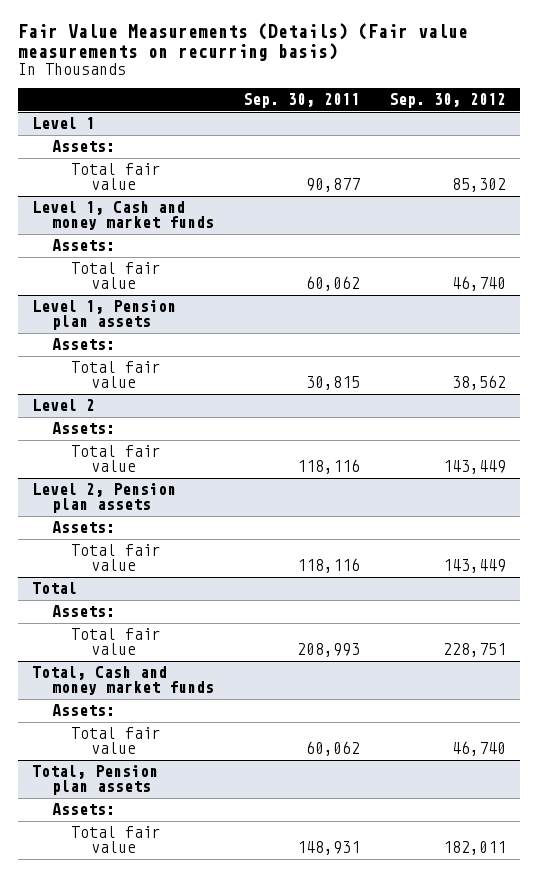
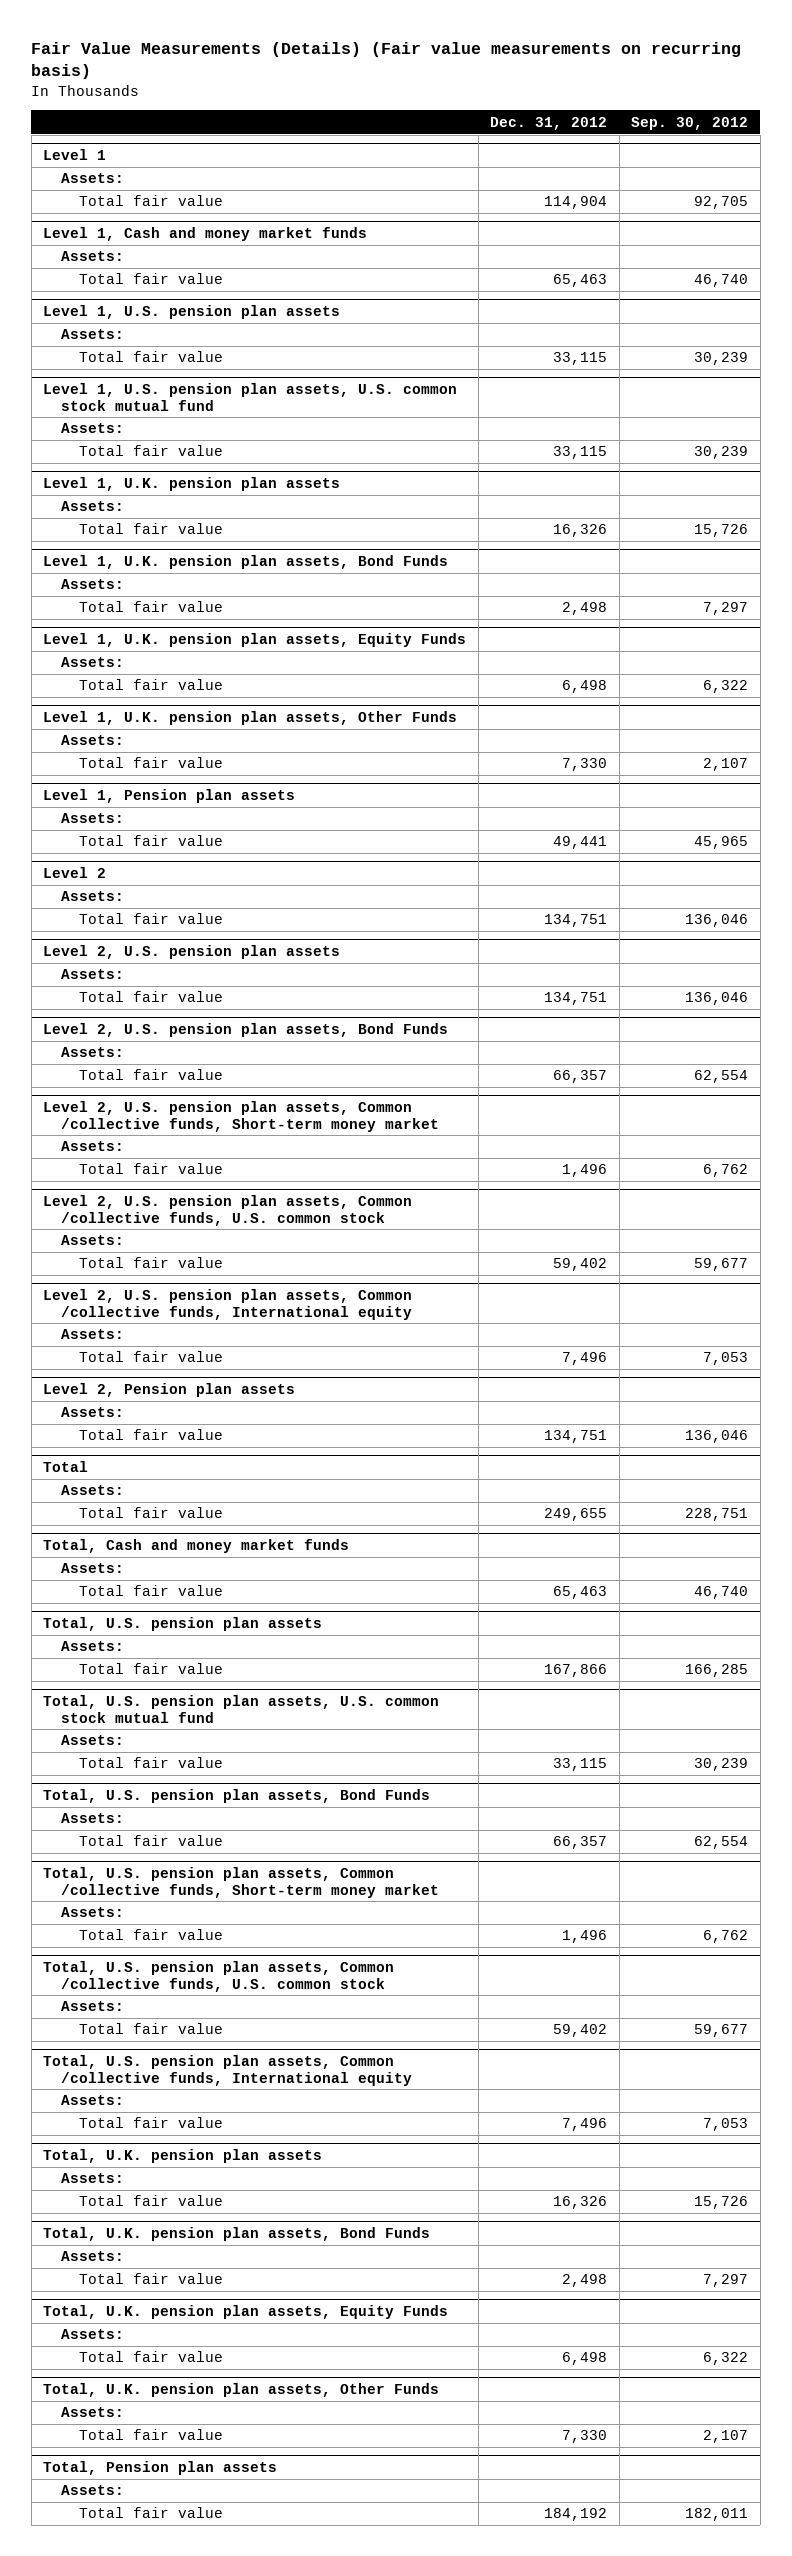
[242,92,360,108] Sep. 30, 2011 -> none
none -> [490,116,608,130] Dec. 31, 2012
[451,178,506,193] 85,302 -> [694,196,749,210] 92,705
none -> [43,304,341,319] Level 1, U.S. pension plan assets
none -> [61,329,125,340] Assets:
none -> [79,351,224,363] Total fair value
none -> [43,382,458,411] Level 1, U.S. pension plan assets, U.S. common stock mutual fund
none -> [61,423,125,434] Assets:
none -> [79,445,224,457] Total fair value
none -> [43,476,341,491] Level 1, U.K. pension plan assets
none -> [61,501,125,512] Assets:
none -> [79,523,224,535] Total fair value
none -> [43,554,449,569] Level 1, U.K. pension plan assets, Bond Funds
none -> [61,579,125,590] Assets:
none -> [79,601,224,613] Total fair value
none -> [43,632,467,647] Level 1, U.K. pension plan assets, Equity Funds
none -> [61,657,125,668] Assets:
none -> [79,679,224,691] Total fair value
none -> [43,710,458,725] Level 1, U.K. pension plan assets, Other Funds
none -> [61,735,125,746] Assets:
none -> [79,757,224,769] Total fair value
[451,375,506,391] 38,562 -> [694,836,749,850] 45,965
[442,460,506,475] 143,449 -> [685,914,749,928] 136,046
none -> [43,944,341,959] Level 2, U.S. pension plan assets
none -> [61,969,125,980] Assets:
none -> [79,991,224,1003] Total fair value
none -> [43,1022,449,1037] Level 2, U.S. pension plan assets, Bond Funds
none -> [61,1047,125,1058] Assets:
none -> [79,1069,224,1081] Total fair value
none -> [43,1100,440,1132] Level 2, U.S. pension plan assets, Common /collective funds, Short-term money market
none -> [61,1141,125,1152] Assets:
none -> [79,1163,224,1175] Total fair value
none -> [43,1194,413,1226] Level 2, U.S. pension plan assets, Common /collective funds, U.S. common stock
none -> [61,1235,125,1246] Assets:
none -> [79,1257,224,1269] Total fair value
none -> [43,1288,413,1320] Level 2, U.S. pension plan assets, Common /collective funds, International equity
none -> [61,1329,125,1340] Assets:
none -> [79,1351,224,1363] Total fair value
[442,559,506,574] 143,449 -> [685,1430,749,1444] 136,046
none -> [43,1616,323,1631] Total, U.S. pension plan assets
none -> [61,1641,125,1652] Assets:
none -> [79,1663,224,1675] Total fair value
none -> [43,1694,440,1723] Total, U.S. pension plan assets, U.S. common stock mutual fund
none -> [61,1735,125,1746] Assets:
none -> [79,1757,224,1769] Total fair value
none -> [43,1788,431,1803] Total, U.S. pension plan assets, Bond Funds
none -> [61,1813,125,1824] Assets:
none -> [79,1835,224,1847] Total fair value
none -> [43,1866,440,1898] Total, U.S. pension plan assets, Common /collective funds, Short-term money market
none -> [61,1907,125,1918] Assets:
none -> [79,1929,224,1941] Total fair value
none -> [43,1960,395,1992] Total, U.S. pension plan assets, Common /collective funds, U.S. common stock
none -> [61,2001,125,2012] Assets:
none -> [79,2023,224,2035] Total fair value
none -> [43,2054,413,2086] Total, U.S. pension plan assets, Common /collective funds, International equity
none -> [61,2095,125,2106] Assets:
none -> [79,2117,224,2129] Total fair value
none -> [43,2148,323,2163] Total, U.K. pension plan assets
none -> [61,2173,125,2184] Assets:
none -> [79,2195,224,2207] Total fair value
none -> [43,2226,431,2241] Total, U.K. pension plan assets, Bond Funds
none -> [61,2251,125,2262] Assets:
none -> [79,2273,224,2285] Total fair value
none -> [43,2304,449,2319] Total, U.K. pension plan assets, Equity Funds
none -> [61,2329,125,2340] Assets:
none -> [79,2351,224,2363] Total fair value
none -> [43,2382,440,2397] Total, U.K. pension plan assets, Other Funds
none -> [61,2407,125,2418] Assets:
none -> [79,2429,224,2441] Total fair value

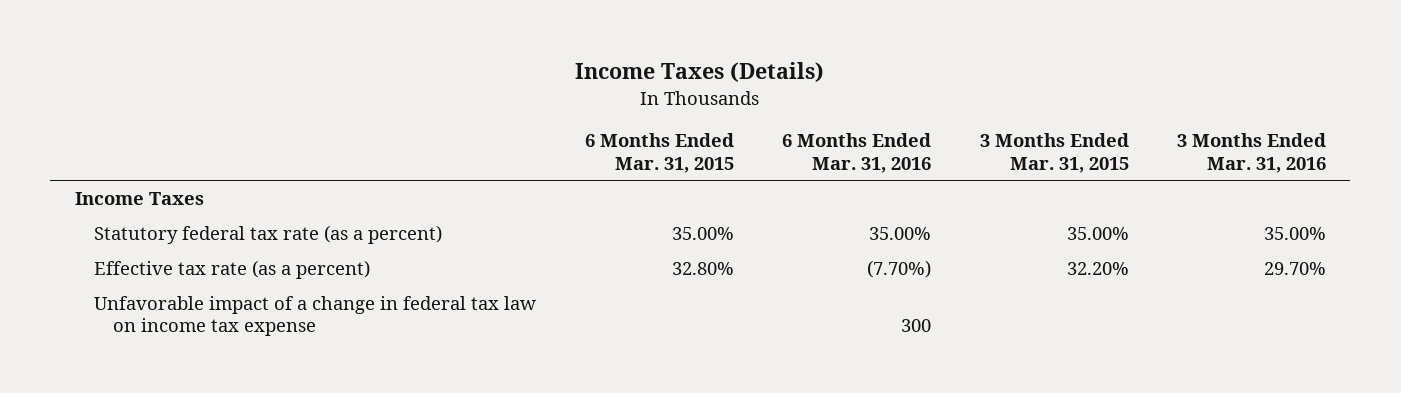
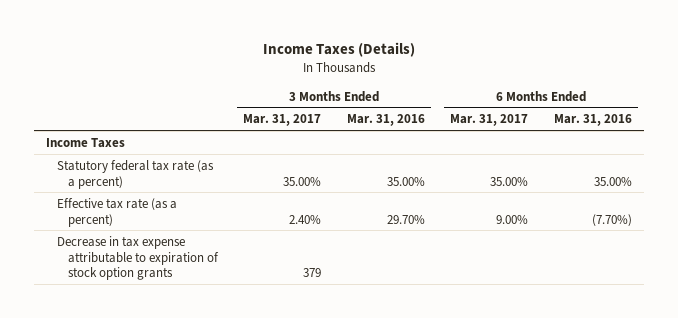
[584,133,734,173] 6 Months Ended Mar. 31, 2015 -> none
[979,133,1129,173] 3 Months Ended Mar. 31, 2015 -> none
none -> [243,114,322,127] Mar. 31, 2017
none -> [450,114,529,127] Mar. 31, 2017
[94,296,537,337] Unfavorable impact of a change in federal tax law on income tax expense -> none
none -> [57,235,220,281] Decrease in tax expense attributable to expiration of stock option grants

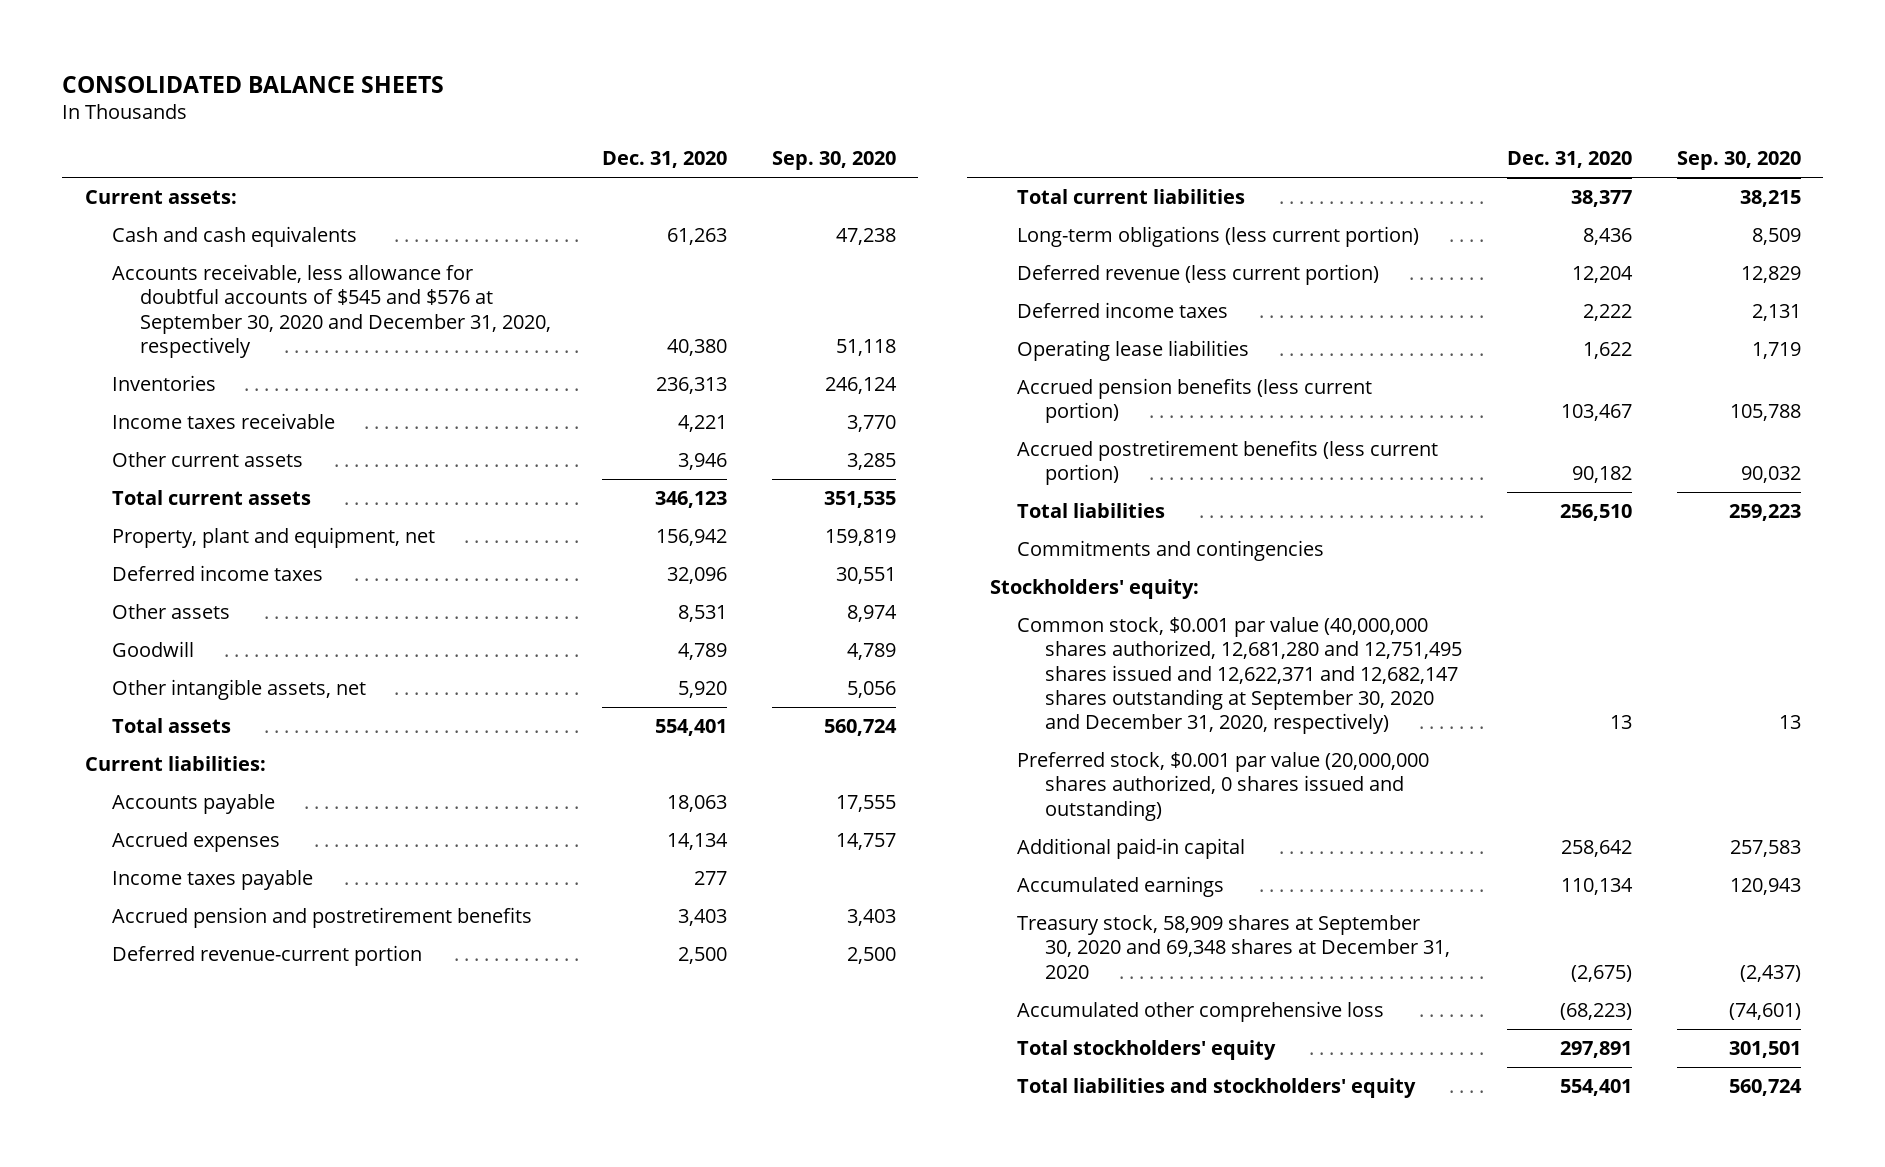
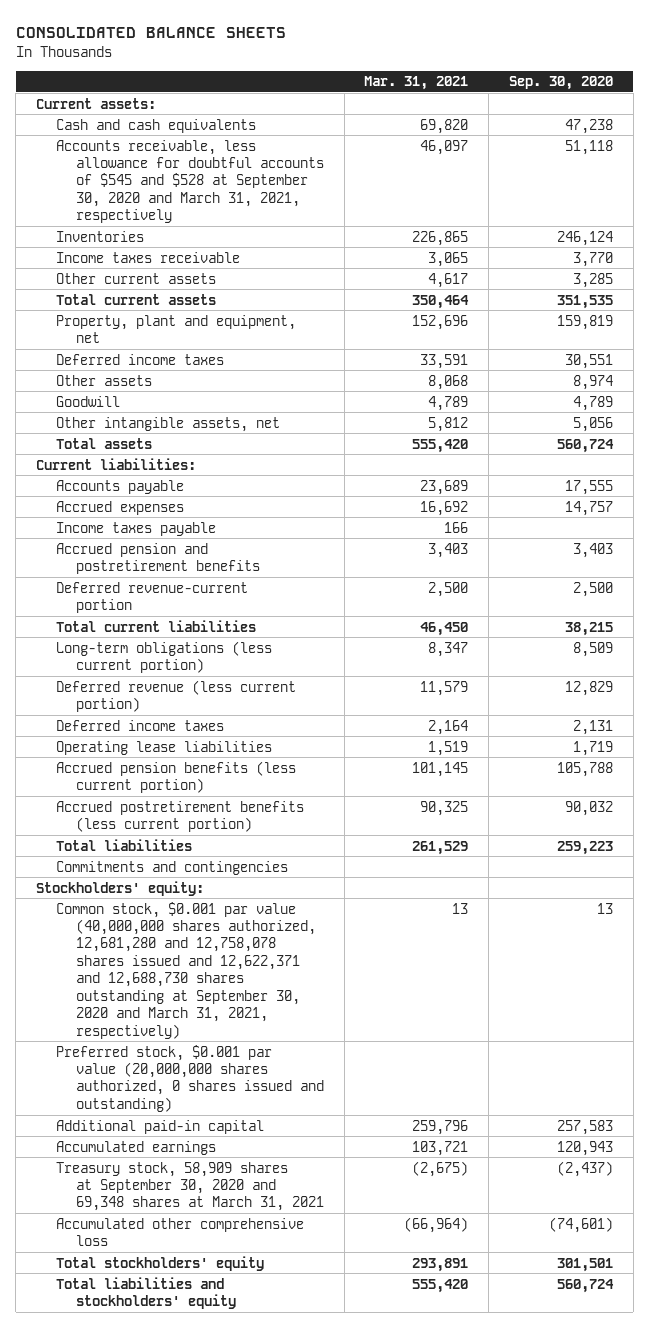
[601,151,727,169] Dec. 31, 2020 -> none
none -> [364,76,469,91] Mar. 31, 2021
[112,264,551,358] Accounts receivable, less allowance for doubtful accounts of $545 and $576 at September 30, 2020 and December 31, 2020, respectively -> [55,139,324,224] Accounts receivable, less allowance for doubtful accounts of $545 and $528 at September 30, 2020 and March 31, 2021, respectively
[1017,617,1462,735] Common stock, $0.001 par value (40,000,000 shares authorized, 12,681,280 and 12,751,495 shares issued and 12,622,371 and 12,682,147 shares outstanding at September 30, 2020 and December 31, 2020, respectively) -> [55,901,316,1039] Common stock, $0.001 par value (40,000,000 shares authorized, 12,681,280 and 12,758,078 shares issued and 12,622,371 and 12,688,730 shares outstanding at September 30, 2020 and March 31, 2021, respectively)
[1017,915,1450,979] Treasury stock, 58,909 shares at September 30, 2020 and 69,348 shares at December 31, 2020 -> [55,1161,324,1212] Treasury stock, 58,909 shares at September 30, 2020 and 69,348 shares at March 31, 2021

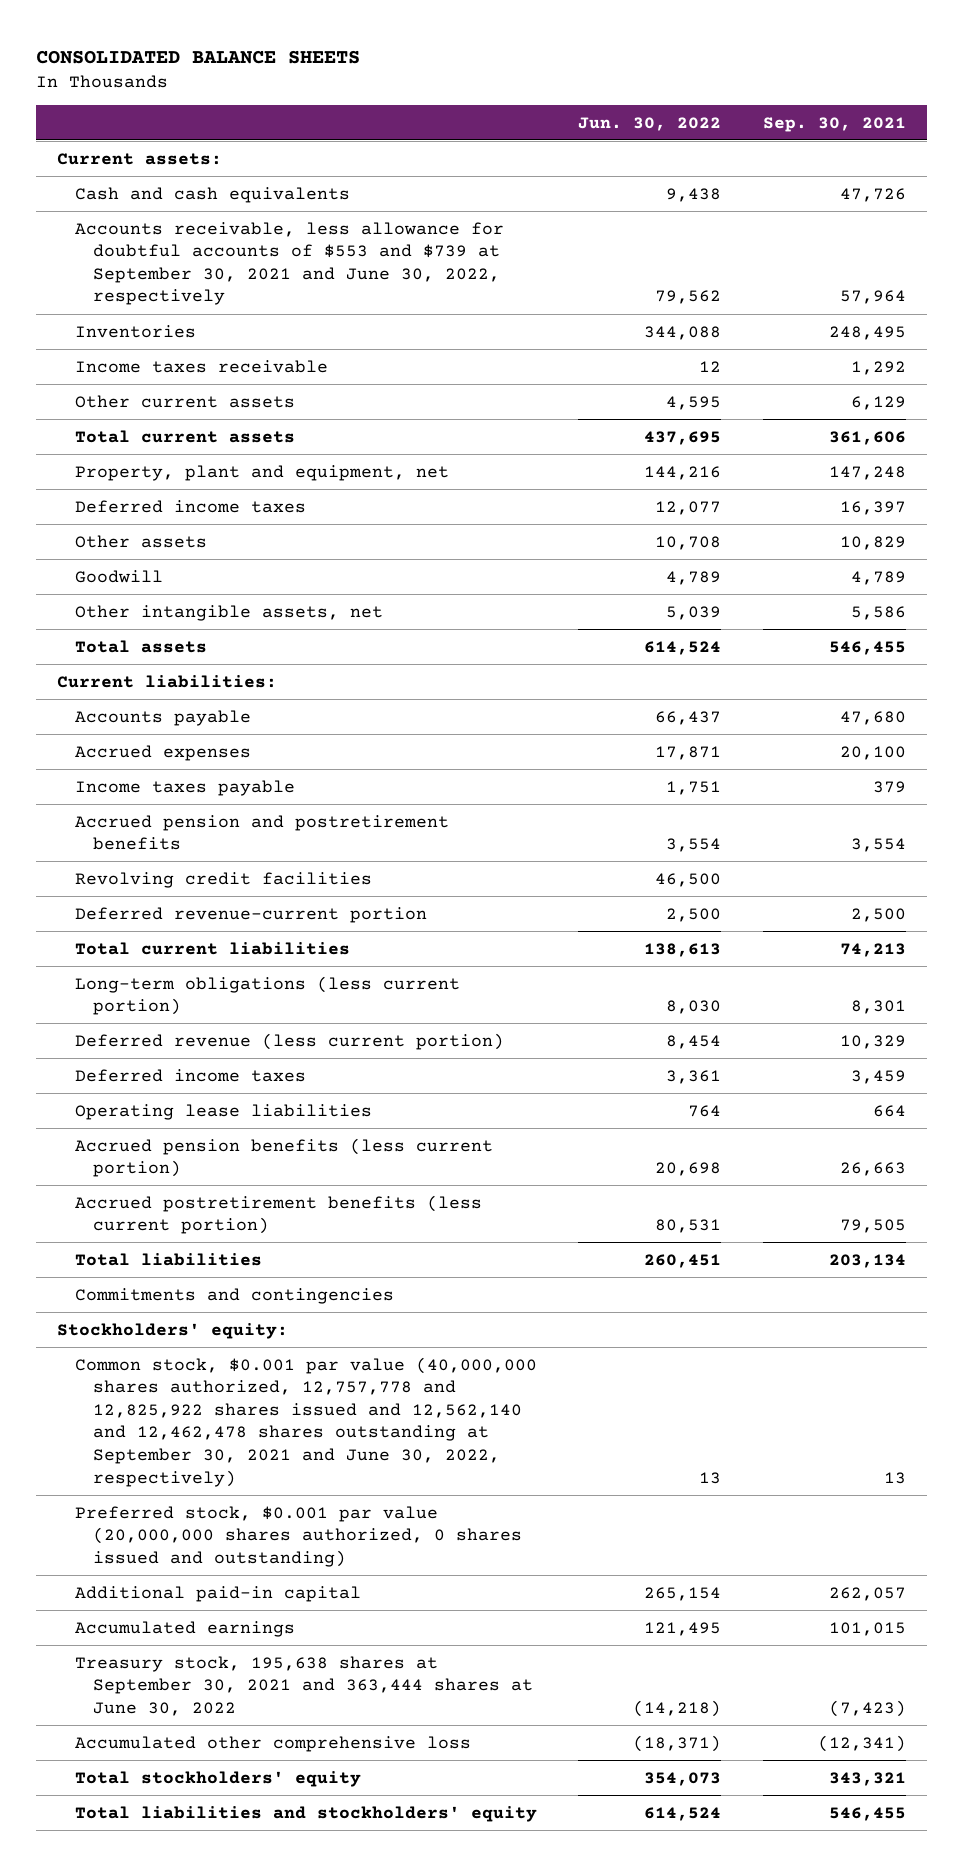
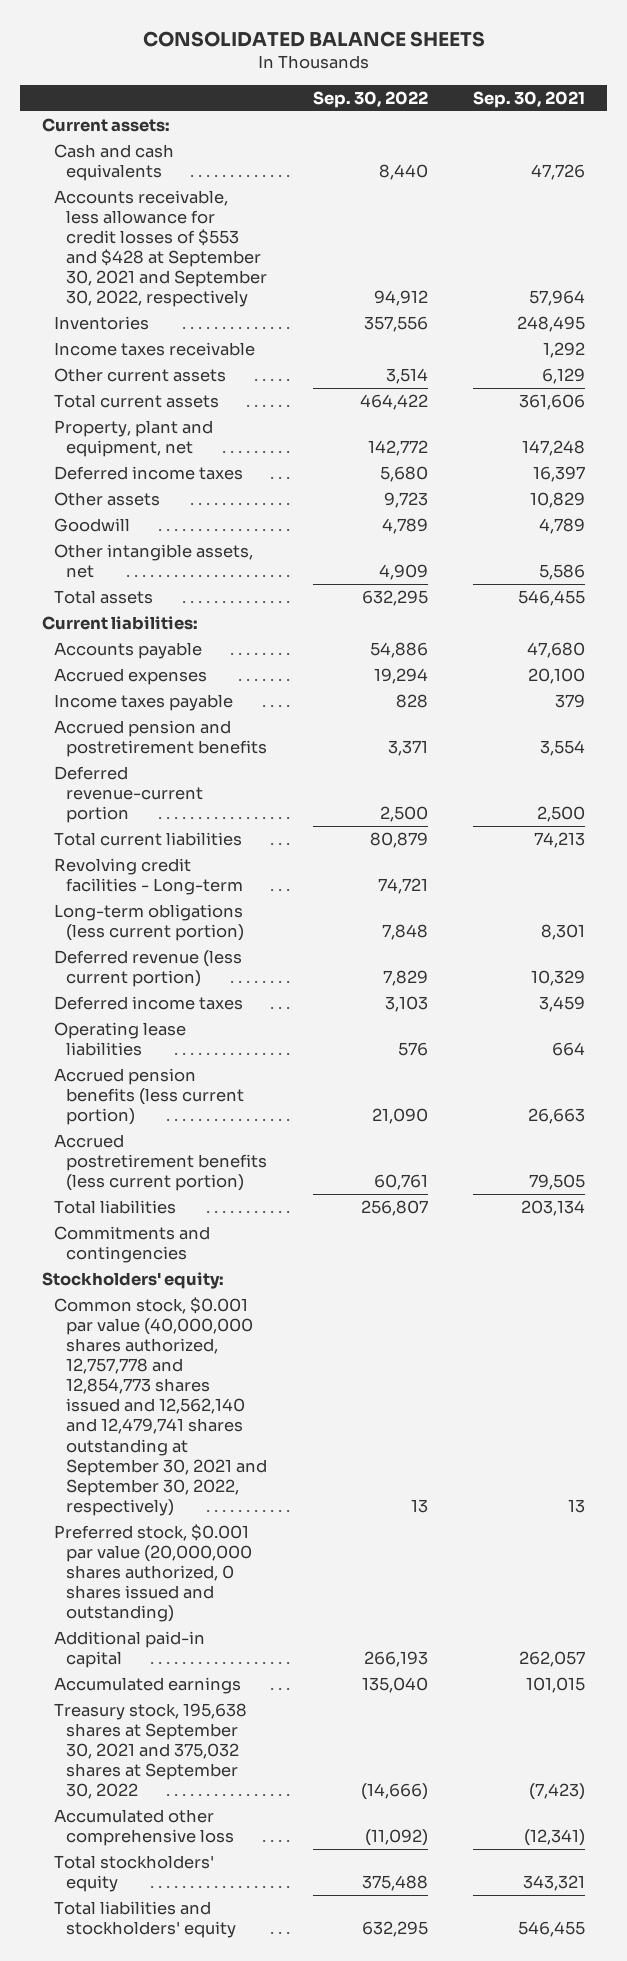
[578,116,722,131] Jun. 30, 2022 -> none
none -> [312,91,428,109] Sep. 30, 2022
[74,221,504,306] Accounts receivable, less allowance for doubtful accounts of $553 and $739 at September 30, 2021 and June 30, 2022, respectively -> [54,190,268,308] Accounts receivable, less allowance for credit losses of $553 and $428 at September 30, 2021 and September 30, 2022, respectively
[74,871,372,888] Revolving credit facilities -> none
none -> [54,858,244,896] Revolving credit facilities - Long-term
[74,1356,537,1487] Common stock, $0.001 par value (40,000,000 shares authorized, 12,757,778 and 12,825,922 shares issued and 12,562,140 and 12,462,478 shares outstanding at September 30, 2021 and June 30, 2022, respectively) -> [54,1297,268,1516] Common stock, $0.001 par value (40,000,000 shares authorized, 12,757,778 and 12,854,773 shares issued and 12,562,140 and 12,479,741 shares outstanding at September 30, 2021 and September 30, 2022, respectively)
[74,1655,533,1716] Treasury stock, 195,638 shares at September 30, 2021 and 363,444 shares at June 30, 2022 -> [54,1703,248,1800] Treasury stock, 195,638 shares at September 30, 2021 and 375,032 shares at September 30, 2022

